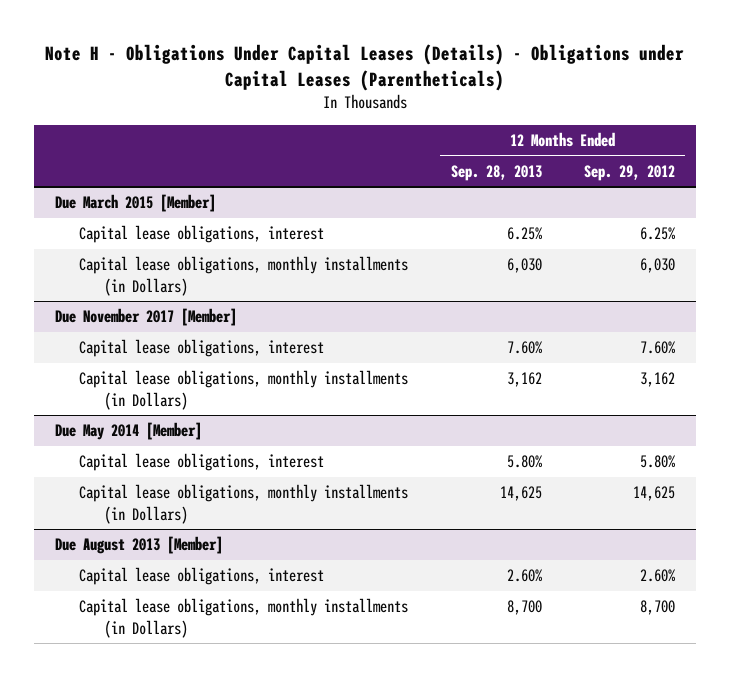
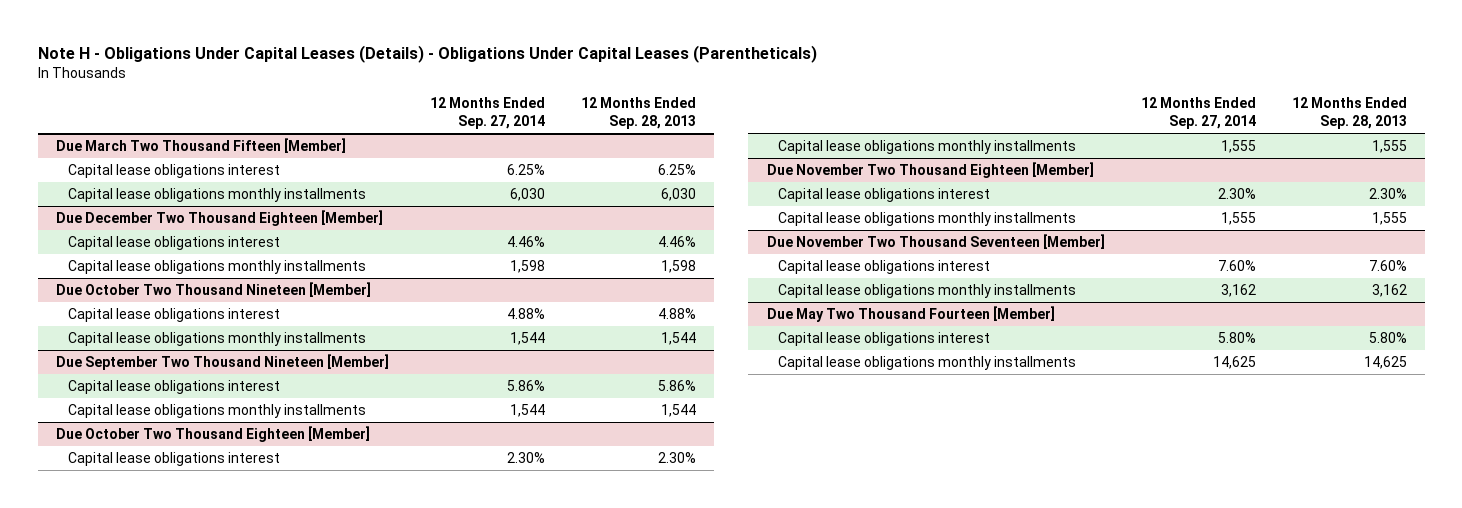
[45,43,685,91] Note H - Obligations Under Capital Leases (Details) - Obligations under Capital Leases (Parentheticals) -> [37,44,817,63] Note H - Obligations Under Capital Leases (Details) - Obligations Under Capital Leases (Parentheticals)
[583,164,675,181] Sep. 29, 2012 -> none
none -> [429,97,545,130] 12 Months Ended Sep. 27, 2014
[55,194,217,213] Due March 2015 [Member] -> none
[55,308,238,327] Due November 2017 [Member] -> none
[55,422,203,441] Due May 2014 [Member] -> none
[55,536,224,555] Due August 2013 [Member] -> none
none -> [55,137,346,153] Due March Two Thousand Fifteen [Member]
[79,225,325,244] Capital lease obligations, interest -> [67,163,280,178] Capital lease obligations interest
[79,256,409,296] Capital lease obligations, monthly installments (in Dollars) -> [67,187,366,202] Capital lease obligations monthly installments
none -> [55,209,383,226] Due December Two Thousand Eighteen [Member]
[79,339,325,358] Capital lease obligations, interest -> [67,235,280,250] Capital lease obligations interest
[506,341,542,355] 7.60% -> [657,235,696,247] 4.46%
[79,370,409,410] Capital lease obligations, monthly installments (in Dollars) -> [67,259,366,274] Capital lease obligations monthly installments
[506,372,542,388] 3,162 -> [660,259,696,273] 1,598
none -> [55,281,371,297] Due October Two Thousand Nineteen [Member]
[79,453,325,472] Capital lease obligations, interest -> [67,307,280,322] Capital lease obligations interest
[506,455,542,469] 5.80% -> [657,307,696,319] 4.88%
[79,484,409,524] Capital lease obligations, monthly installments (in Dollars) -> [67,331,366,346] Capital lease obligations monthly installments
[499,486,542,502] 14,625 -> [660,331,696,345] 1,544
none -> [55,353,389,370] Due September Two Thousand Nineteen [Member]
[79,567,325,586] Capital lease obligations, interest -> [67,379,280,394] Capital lease obligations interest
[506,569,542,583] 2.60% -> [657,379,696,391] 5.86%
[79,598,409,638] Capital lease obligations, monthly installments (in Dollars) -> [67,403,366,418] Capital lease obligations monthly installments
[506,600,542,616] 8,700 -> [660,403,696,417] 1,544
none -> [55,425,370,442] Due October Two Thousand Eighteen [Member]
none -> [67,451,280,466] Capital lease obligations interest
none -> [778,139,1077,154] Capital lease obligations monthly installments
none -> [766,161,1094,178] Due November Two Thousand Eighteen [Member]
none -> [778,187,991,202] Capital lease obligations interest
none -> [778,211,1077,226] Capital lease obligations monthly installments
none -> [766,233,1105,249] Due November Two Thousand Seventeen [Member]
none -> [778,259,991,274] Capital lease obligations interest
none -> [778,283,1077,298] Capital lease obligations monthly installments
none -> [766,305,1055,322] Due May Two Thousand Fourteen [Member]
none -> [778,331,991,346] Capital lease obligations interest
none -> [778,355,1077,370] Capital lease obligations monthly installments

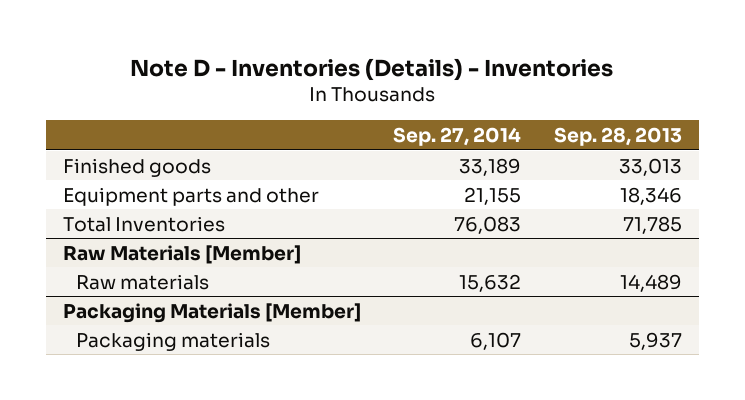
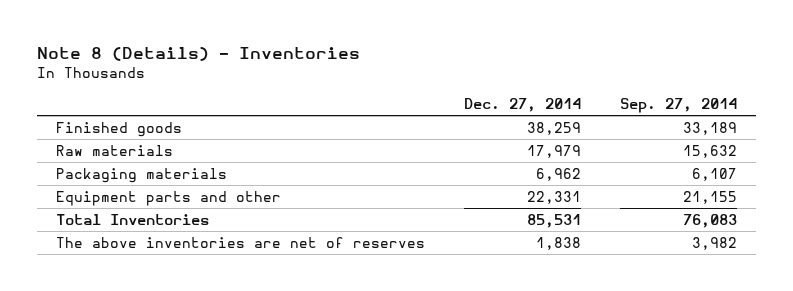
[130,57,614,81] Note D - Inventories (Details) - Inventories -> [37,46,361,61] Note 8 (Details) - Inventories
[554,126,683,146] Sep. 28, 2013 -> none
none -> [464,98,582,113] Dec. 27, 2014
[62,244,301,264] Raw Materials [Member] -> none
[62,302,361,323] Packaging Materials [Member] -> none
[62,186,319,206] Equipment parts and other -> [56,191,282,207] Equipment parts and other
[62,215,225,232] Total Inventories -> [56,214,210,226] Total Inventories
none -> [56,237,426,249] The above inventories are net of reserves

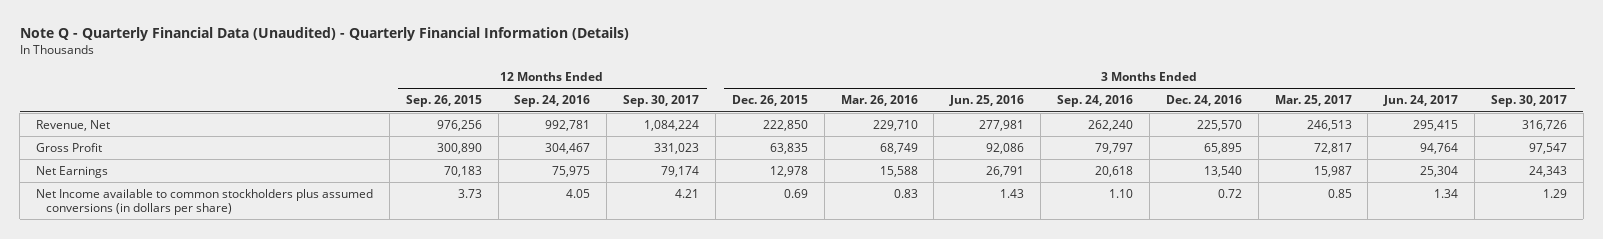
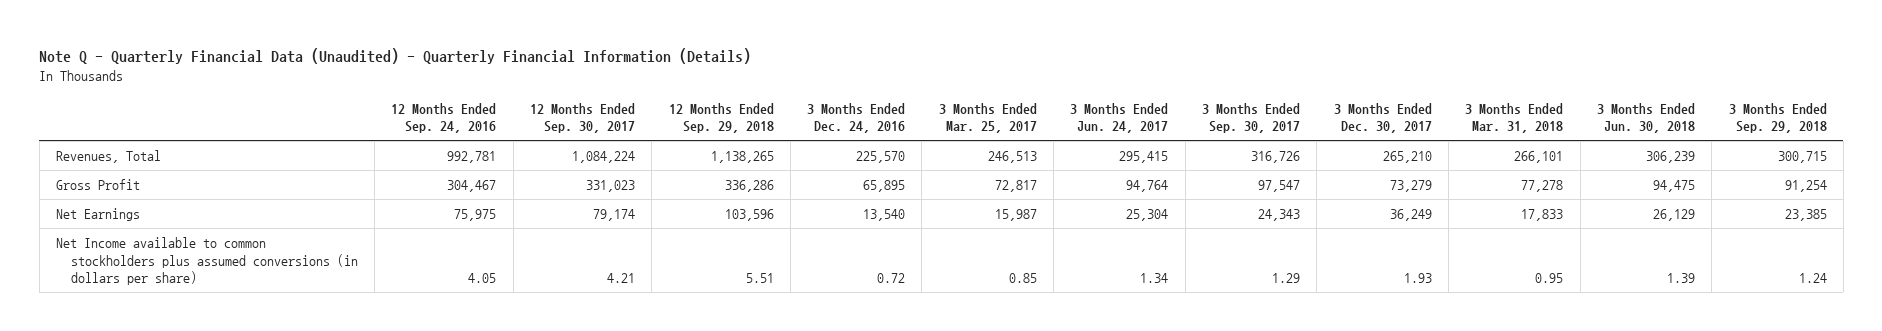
[405,95,482,108] Sep. 26, 2015 -> none
[731,95,808,107] Dec. 26, 2015 -> none
[840,95,918,107] Mar. 26, 2016 -> none
[949,95,1025,107] Jun. 25, 2016 -> none
[1057,95,1134,108] Sep. 24, 2016 -> none
none -> [668,102,774,134] 12 Months Ended Sep. 29, 2018
none -> [1333,102,1432,134] 3 Months Ended Dec. 30, 2017
none -> [1465,102,1564,134] 3 Months Ended Mar. 31, 2018
none -> [1596,102,1695,134] 3 Months Ended Jun. 30, 2018
none -> [1728,102,1827,134] 3 Months Ended Sep. 29, 2018
[35,119,110,131] Revenue, Net -> [55,149,161,163] Revenues, Total

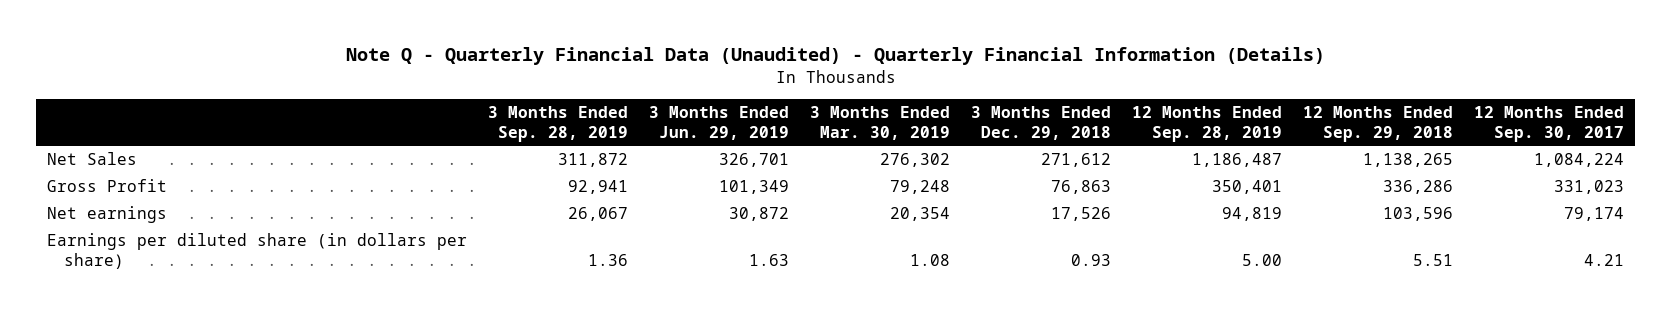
[391,102,497,134] 12 Months Ended Sep. 24, 2016 -> none
[807,102,906,134] 3 Months Ended Dec. 24, 2016 -> none
[938,102,1037,134] 3 Months Ended Mar. 25, 2017 -> none
[1070,102,1169,134] 3 Months Ended Jun. 24, 2017 -> none
[1202,102,1301,134] 3 Months Ended Sep. 30, 2017 -> none
[1333,102,1432,134] 3 Months Ended Dec. 30, 2017 -> none
[1465,102,1564,134] 3 Months Ended Mar. 31, 2018 -> none
[1596,102,1695,134] 3 Months Ended Jun. 30, 2018 -> none
[1728,102,1827,134] 3 Months Ended Sep. 29, 2018 -> none
none -> [487,105,628,142] 3 Months Ended Sep. 28, 2019
none -> [648,105,789,140] 3 Months Ended Jun. 29, 2019
none -> [810,105,951,140] 3 Months Ended Mar. 30, 2019
none -> [971,105,1112,140] 3 Months Ended Dec. 29, 2018
none -> [1132,105,1283,142] 12 Months Ended Sep. 28, 2019
[55,149,161,163] Revenues, Total -> [46,152,137,166] Net Sales
[55,207,140,221] Net Earnings -> [46,206,167,224] Net earnings
[55,236,358,286] Net Income available to common stockholders plus assumed conversions (in dollars per share) -> [46,233,467,269] Earnings per diluted share (in dollars per share)

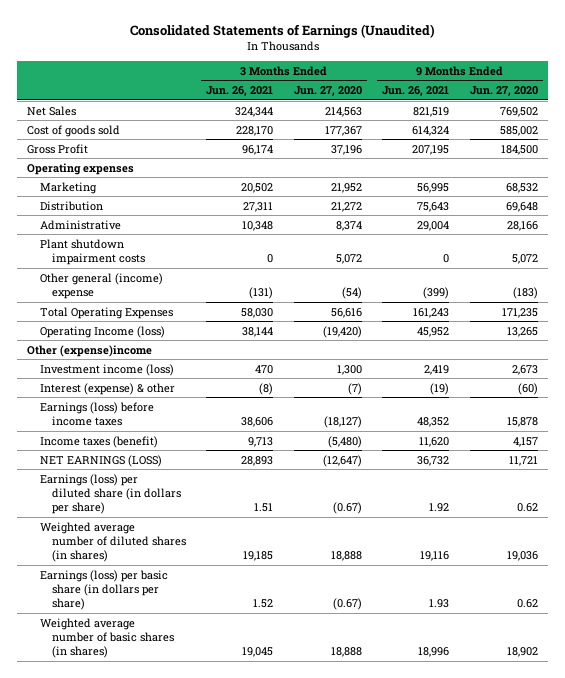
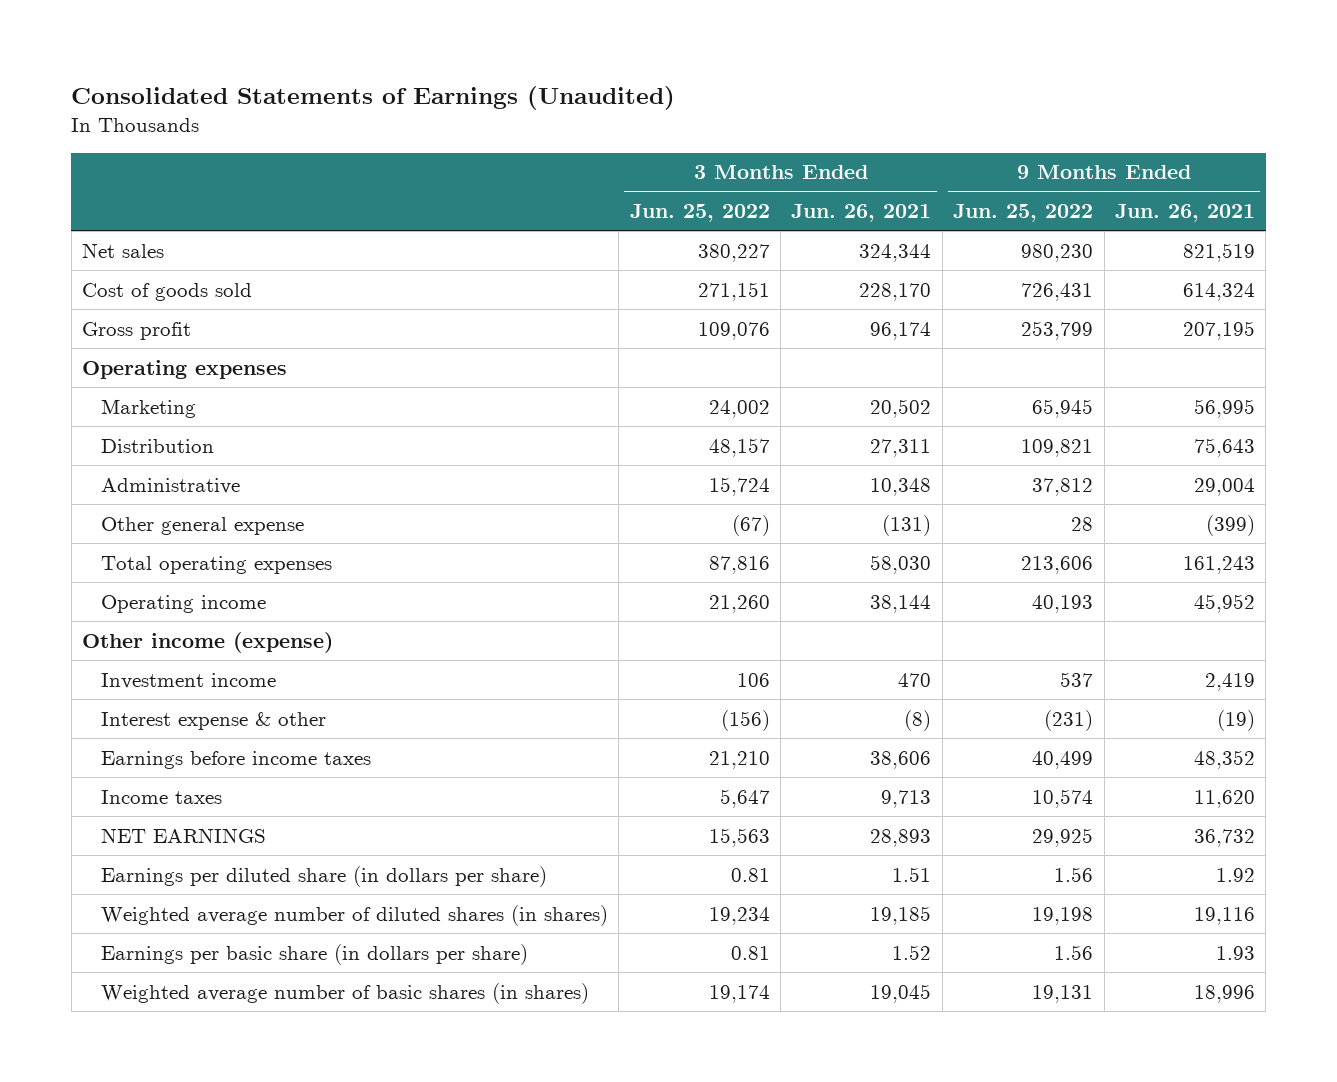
[293,86,362,97] Jun. 27, 2020 -> none
[469,86,538,97] Jun. 27, 2020 -> none
none -> [629,204,770,223] Jun. 25, 2022
none -> [953,204,1094,223] Jun. 25, 2022
[27,105,77,116] Net Sales -> [82,242,165,258] Net sales
[27,143,89,154] Gross Profit -> [82,321,192,340] Gross profit
[39,238,145,266] Plant shutdown impairment costs -> none
[39,272,163,300] Other general (income) expense -> [101,516,305,535] Other general expense
[39,306,173,319] Total Operating Expenses -> [101,555,333,574] Total operating expenses
[39,325,165,338] Operating Income (loss) -> [101,594,267,613] Operating income
[27,344,153,357] Other (expense)income -> [82,631,334,653] Other income (expense)
[39,363,174,376] Investment income (loss) -> [101,672,277,689] Investment income
[39,382,175,395] Interest (expense) & other -> [101,711,327,730] Interest expense & other
[39,401,154,427] Earnings (loss) before income taxes -> [101,750,372,769] Earnings before income taxes
[39,435,158,448] Income taxes (benefit) -> [101,789,223,804] Income taxes
[39,454,162,467] NET EARNINGS (LOSS) -> [101,827,267,843] NET EARNINGS
[39,473,181,515] Earnings (loss) per diluted share (in dollars per share) -> [101,865,548,887] Earnings per diluted share (in dollars per share)
[39,569,168,611] Earnings (loss) per basic share (in dollars per share) -> [101,943,529,965] Earnings per basic share (in dollars per share)

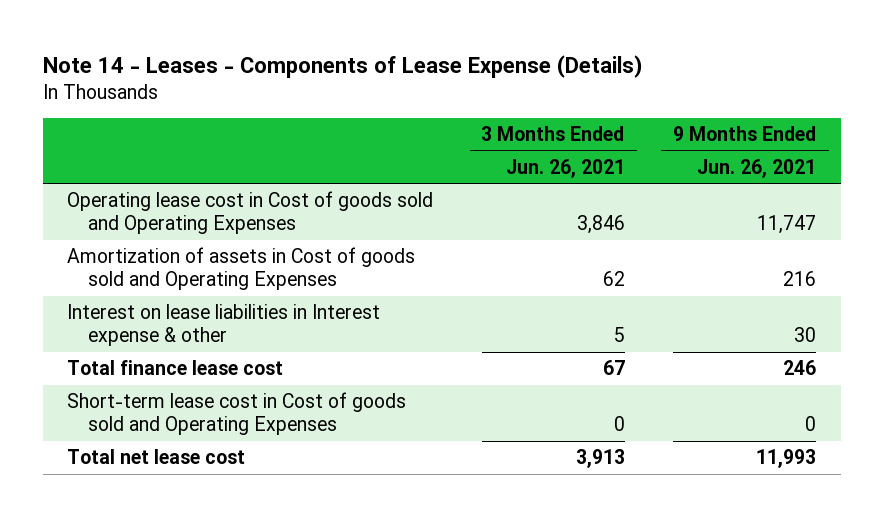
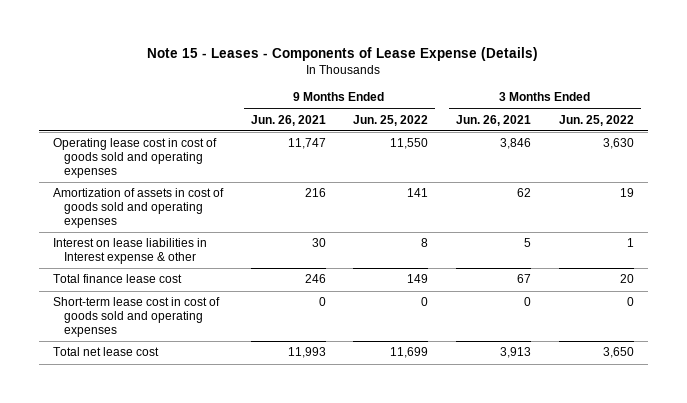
[42,54,643,78] Note 14 - Leases - Components of Lease Expense (Details) -> [147,46,539,61] Note 15 - Leases - Components of Lease Expense (Details)
none -> [353,114,429,126] Jun. 25, 2022
none -> [558,114,634,126] Jun. 25, 2022
[67,191,434,235] Operating lease cost in Cost of goods sold and Operating Expenses -> [52,138,217,179] Operating lease cost in cost of goods sold and operating expenses
[67,247,416,291] Amortization of assets in Cost of goods sold and Operating Expenses -> [52,188,224,229] Amortization of assets in cost of goods sold and operating expenses
[67,392,407,436] Short-term lease cost in Cost of goods sold and Operating Expenses -> [52,297,220,338] Short-term lease cost in cost of goods sold and operating expenses

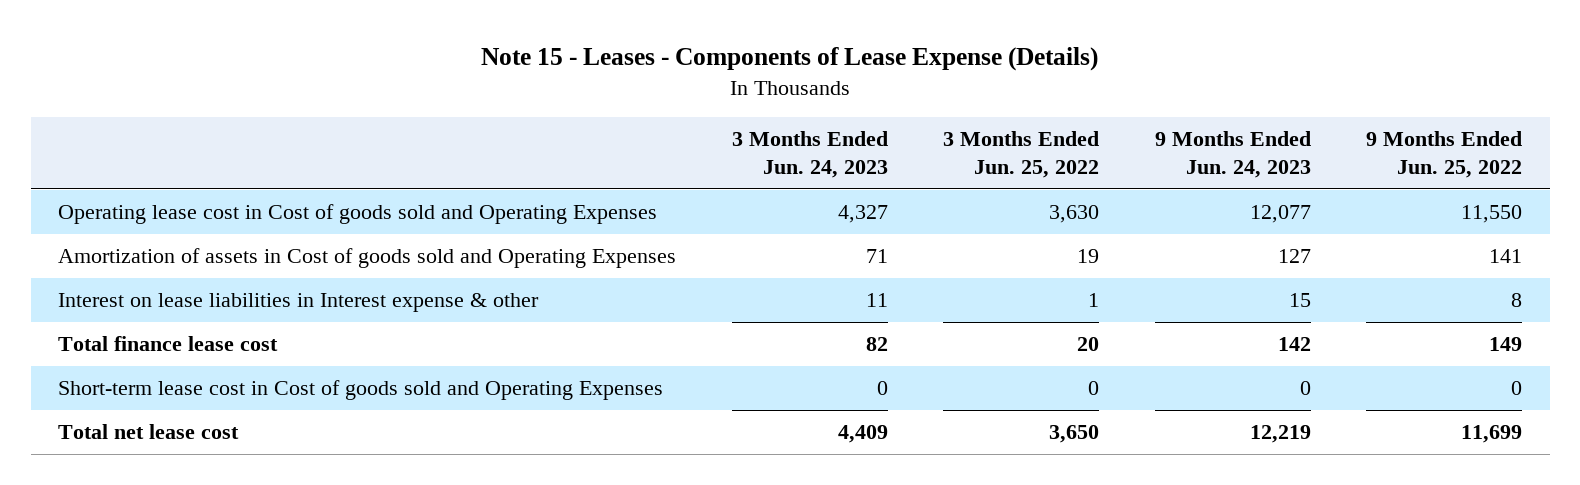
[250,114,326,126] Jun. 26, 2021 -> none
[456,114,532,126] Jun. 26, 2021 -> none
none -> [731,130,888,179] 3 Months Ended Jun. 24, 2023
none -> [1154,130,1311,179] 9 Months Ended Jun. 24, 2023
[52,138,217,179] Operating lease cost in cost of goods sold and operating expenses -> [58,204,658,225] Operating lease cost in Cost of goods sold and Operating Expenses
[52,188,224,229] Amortization of assets in cost of goods sold and operating expenses -> [58,248,677,269] Amortization of assets in Cost of goods sold and Operating Expenses
[52,297,220,338] Short-term lease cost in cost of goods sold and operating expenses -> [58,380,664,401] Short-term lease cost in Cost of goods sold and Operating Expenses

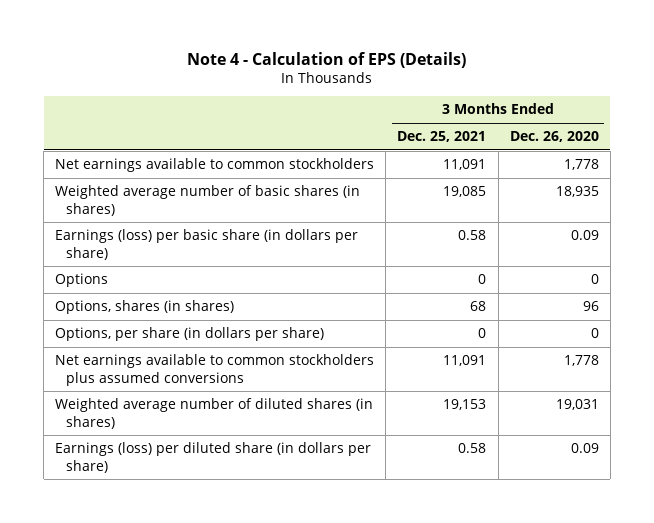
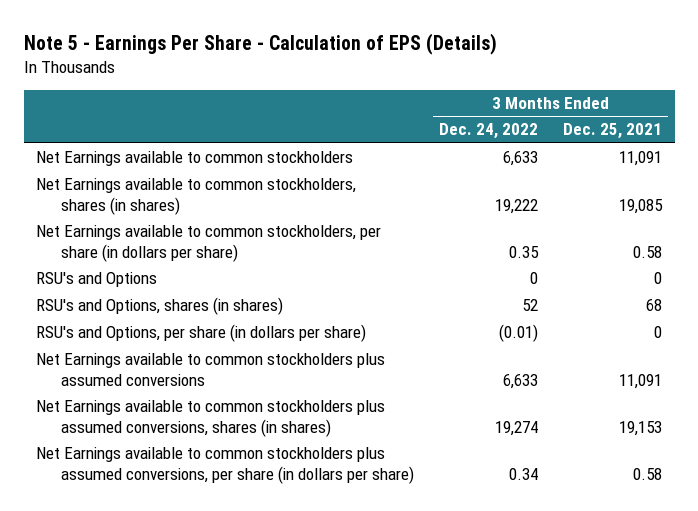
[186,51,466,68] Note 4 - Calculation of EPS (Details) -> [23,32,497,55] Note 5 - Earnings Per Share - Calculation of EPS (Details)
[509,131,599,143] Dec. 26, 2020 -> none
none -> [439,123,539,140] Dec. 24, 2022
[55,158,375,173] Net earnings available to common stockholders -> [36,151,354,167] Net Earnings available to common stockholders
[55,185,361,216] Weighted average number of basic shares (in shares) -> [36,178,357,215] Net Earnings available to common stockholders, shares (in shares)
[55,229,359,260] Earnings (loss) per basic share (in dollars per share) -> [36,225,382,262] Net Earnings available to common stockholders, per share (in dollars per share)
[55,273,109,288] Options -> [36,272,158,288] RSU's and Options
[55,300,235,315] Options, shares (in shares) -> [36,297,284,316] RSU's and Options, shares (in shares)
[55,327,325,342] Options, per share (in dollars per share) -> [36,324,367,343] RSU's and Options, per share (in dollars per share)
[55,354,375,386] Net earnings available to common stockholders plus assumed conversions -> [36,353,386,386] Net Earnings available to common stockholders plus assumed conversions
[55,398,374,429] Weighted average number of diluted shares (in shares) -> [36,400,386,437] Net Earnings available to common stockholders plus assumed conversions, shares (in shares)
[55,442,372,473] Earnings (loss) per diluted share (in dollars per share) -> [36,447,415,484] Net Earnings available to common stockholders plus assumed conversions, per share (in dollars per share)

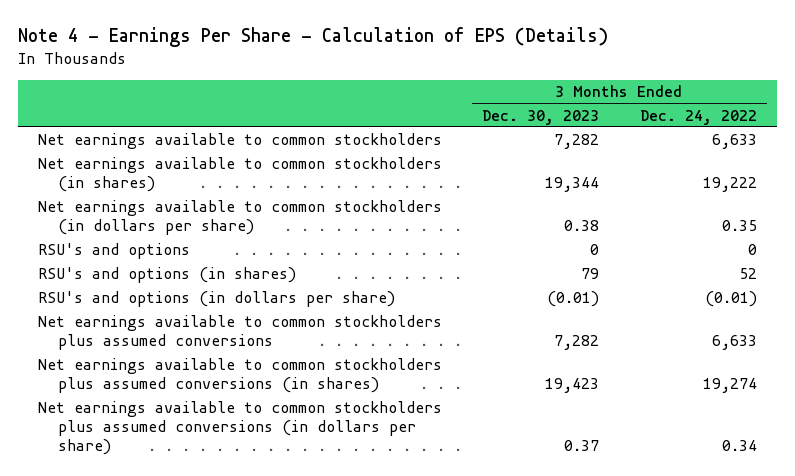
[23,32,497,55] Note 5 - Earnings Per Share - Calculation of EPS (Details) -> [17,27,608,48] Note 4 - Earnings Per Share - Calculation of EPS (Details)
[563,123,663,140] Dec. 25, 2021 -> none
none -> [482,109,600,125] Dec. 30, 2023
[36,151,354,167] Net Earnings available to common stockholders -> [37,133,442,150] Net earnings available to common stockholders
[36,178,357,215] Net Earnings available to common stockholders, shares (in shares) -> [37,157,442,193] Net earnings available to common stockholders (in shares)
[36,225,382,262] Net Earnings available to common stockholders, per share (in dollars per share) -> [37,200,442,236] Net earnings available to common stockholders (in dollars per share)
[36,272,158,288] RSU's and Options -> [37,243,190,260] RSU's and options
[36,297,284,316] RSU's and Options, shares (in shares) -> [37,267,296,284] RSU's and options (in shares)
[36,324,367,343] RSU's and Options, per share (in dollars per share) -> [37,291,395,308] RSU's and options (in dollars per share)
[36,353,386,386] Net Earnings available to common stockholders plus assumed conversions -> [37,315,442,351] Net earnings available to common stockholders plus assumed conversions
[36,400,386,437] Net Earnings available to common stockholders plus assumed conversions, shares (in shares) -> [37,358,442,394] Net earnings available to common stockholders plus assumed conversions (in shares)
[36,447,415,484] Net Earnings available to common stockholders plus assumed conversions, per share (in dollars per share) -> [37,401,442,456] Net earnings available to common stockholders plus assumed conversions (in dollars per share)

